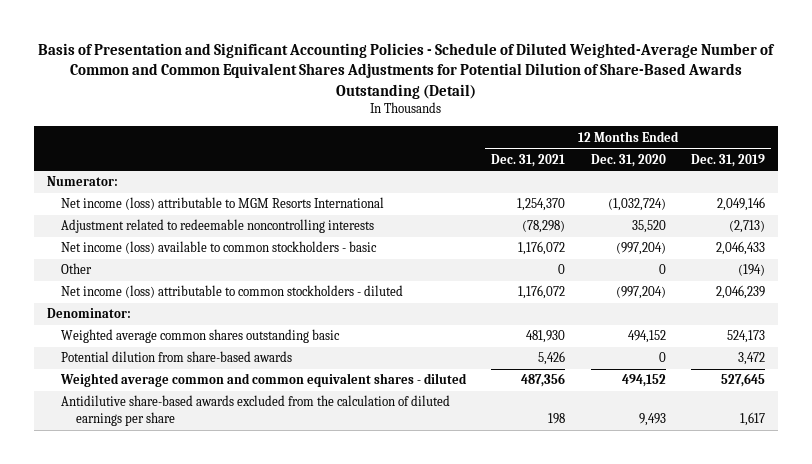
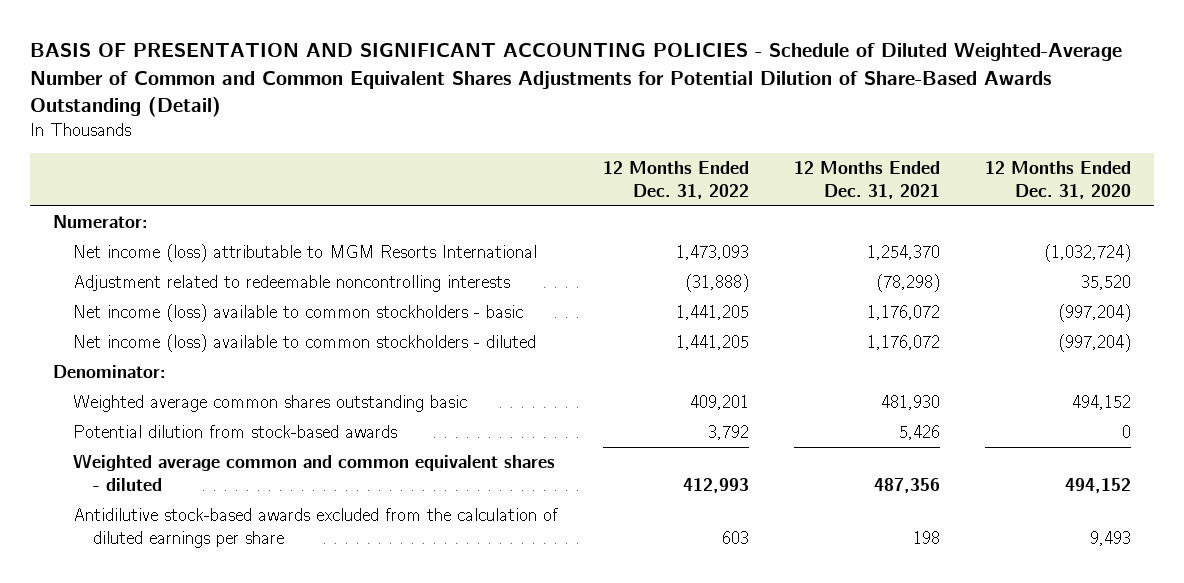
[37,42,775,99] Basis of Presentation and Significant Accounting Policies - Schedule of Diluted Weighted-Average Number of Common and Common Equivalent Shares Adjustments for Potential Dilution of Share-Based Awards Outstanding (Detail) -> [30,43,1123,117] BASIS OF PRESENTATION AND SIGNIFICANT ACCOUNTING POLICIES - Schedule of Diluted Weighted-Average Number of Common and Common Equivalent Shares Adjustments for Potential Dilution of Share-Based Awards Outstanding (Detail)
[690,153,765,167] Dec. 31, 2019 -> none
none -> [602,161,749,199] 12 Months Ended Dec. 31, 2022
[61,263,93,275] Other -> none
[61,285,404,299] Net income (loss) attributable to common stockholders - diluted -> [72,334,536,353] Net income (loss) available to common stockholders - diluted
[61,351,293,363] Potential dilution from share-based awards -> [72,425,397,439] Potential dilution from stock-based awards
[61,395,451,427] Antidilutive share-based awards excluded from the calculation of diluted earnings per share -> [72,508,558,548] Antidilutive stock-based awards excluded from the calculation of diluted earnings per share

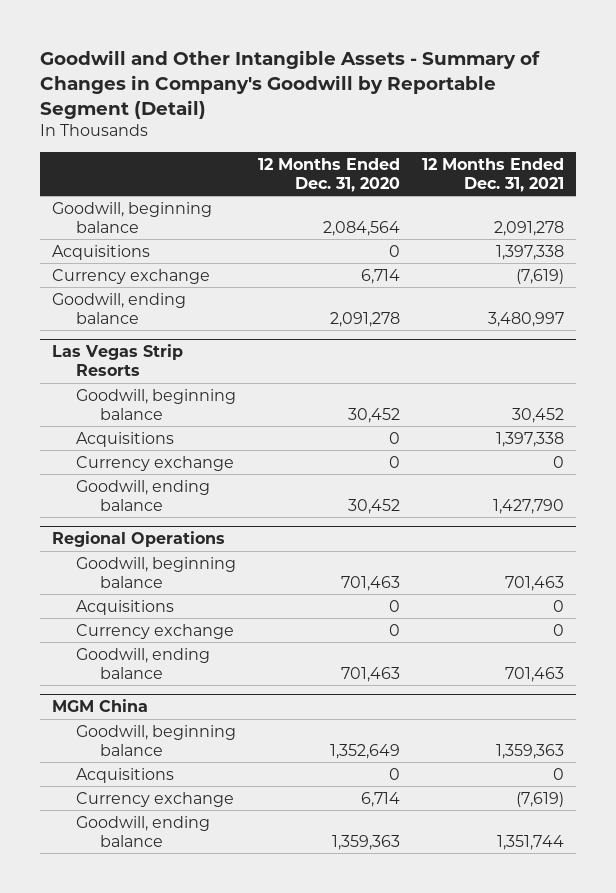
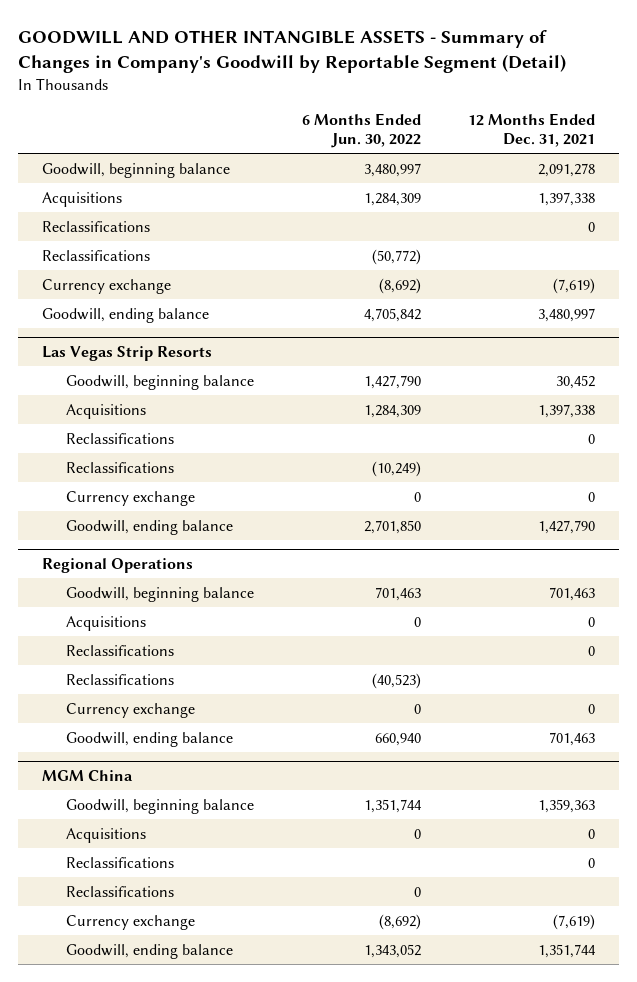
[40,50,541,119] Goodwill and Other Intangible Assets - Summary of Changes in Company's Goodwill by Reportable Segment (Detail) -> [18,30,567,73] GOODWILL AND OTHER INTANGIBLE ASSETS - Summary of Changes in Company's Goodwill by Reportable Segment (Detail)
[258,157,401,192] 12 Months Ended Dec. 31, 2020 -> none
none -> [301,113,421,148] 6 Months Ended Jun. 30, 2022
none -> [42,220,151,232] Reclassifications
none -> [42,249,151,261] Reclassifications
none -> [66,432,175,444] Reclassifications
none -> [66,461,175,473] Reclassifications
none -> [66,644,175,656] Reclassifications
none -> [66,673,175,685] Reclassifications
none -> [66,856,175,868] Reclassifications
none -> [66,885,175,897] Reclassifications

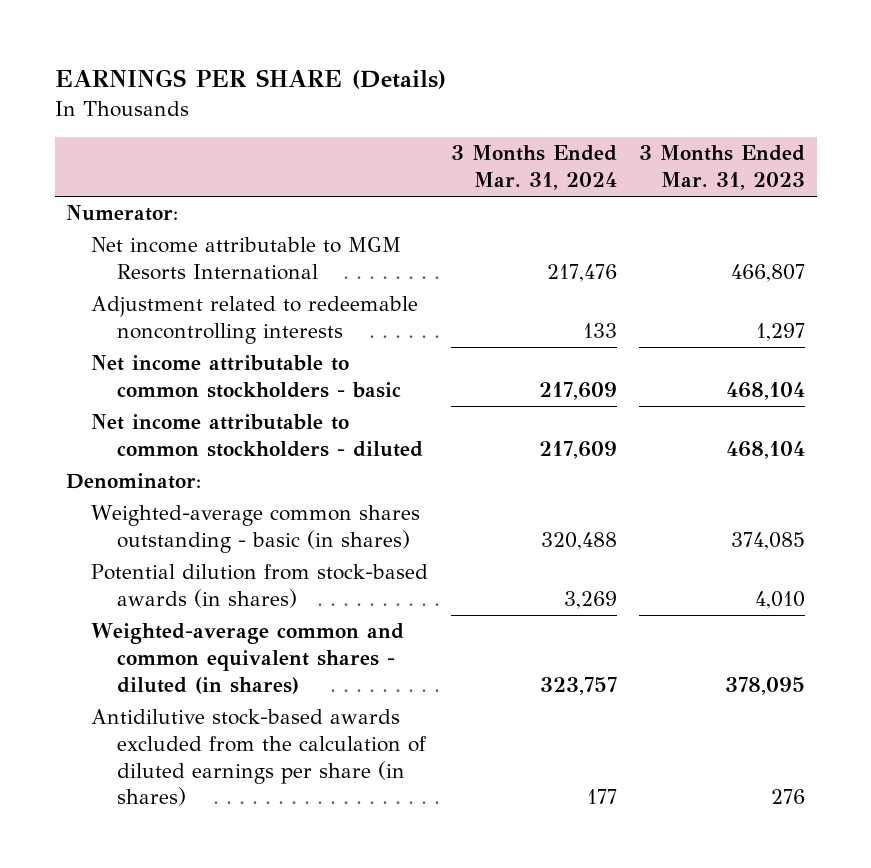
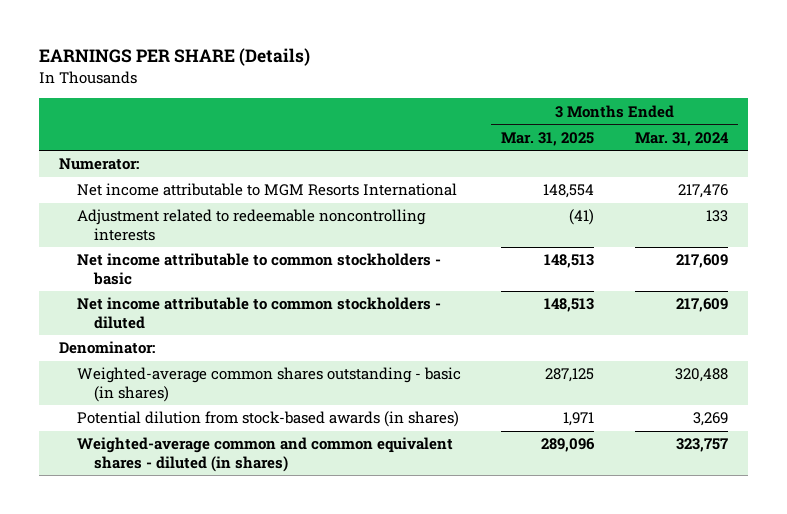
[639,145,806,191] 3 Months Ended Mar. 31, 2023 -> none
none -> [501,131,595,146] Mar. 31, 2025
[91,709,427,807] Antidilutive stock-based awards excluded from the calculation of diluted earnings per share (in shares) -> none

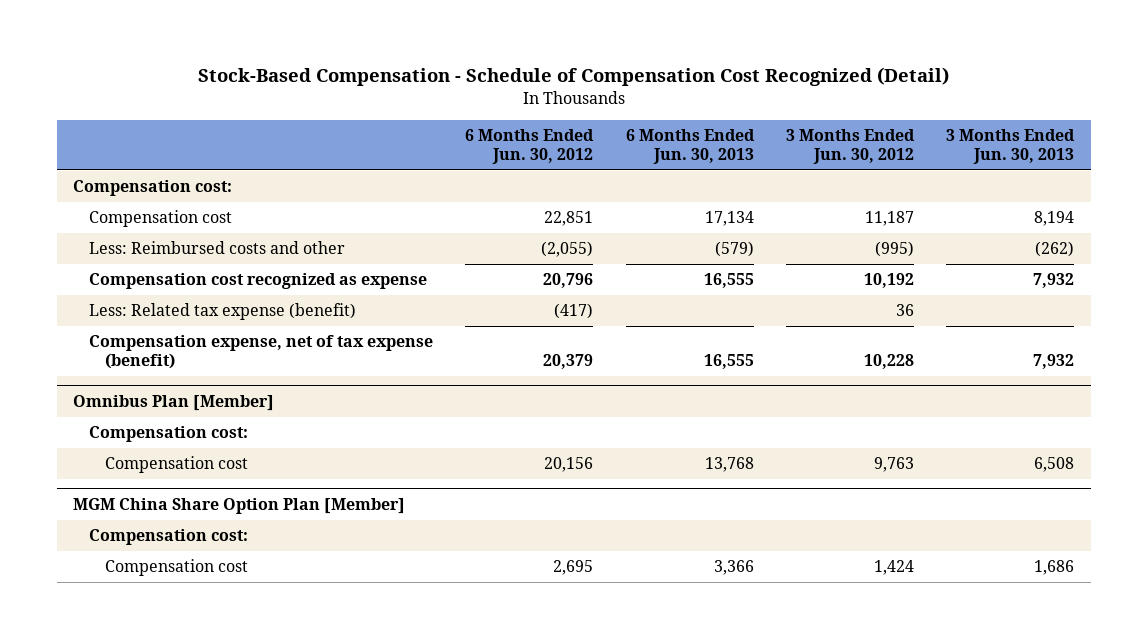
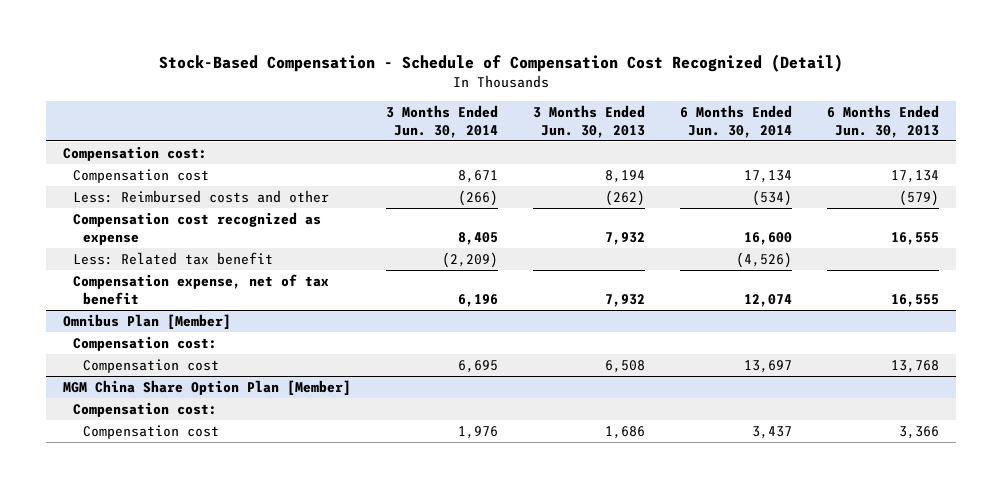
[465,129,595,165] 6 Months Ended Jun. 30, 2012 -> none
[786,129,916,165] 3 Months Ended Jun. 30, 2012 -> none
none -> [386,104,499,138] 3 Months Ended Jun. 30, 2014
none -> [679,104,792,138] 6 Months Ended Jun. 30, 2014
[89,303,357,321] Less: Related tax expense (benefit) -> [73,252,274,266] Less: Related tax benefit
[89,335,434,370] Compensation expense, net of tax expense (benefit) -> [73,274,330,306] Compensation expense, net of tax benefit

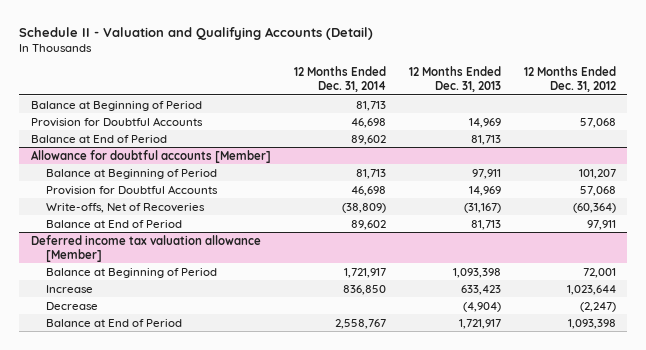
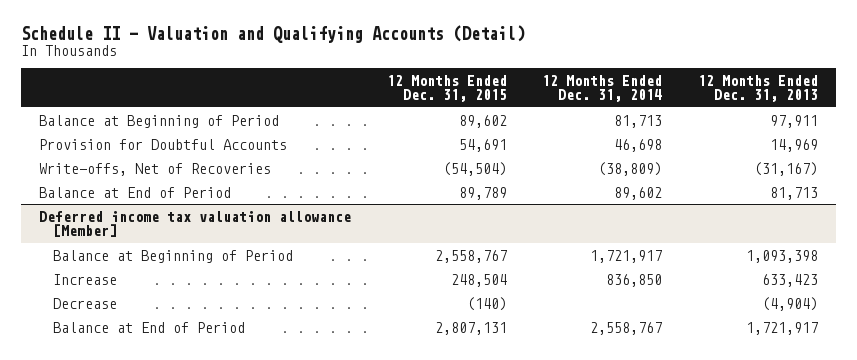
[523,66,616,92] 12 Months Ended Dec. 31, 2012 -> none
none -> [386,74,507,103] 12 Months Ended Dec. 31, 2015
[30,100,202,111] Balance at Beginning of Period -> none
[30,116,203,127] Provision for Doubtful Accounts -> none
[30,134,167,143] Balance at End of Period -> none
[30,149,271,163] Allowance for doubtful accounts [Member] -> none

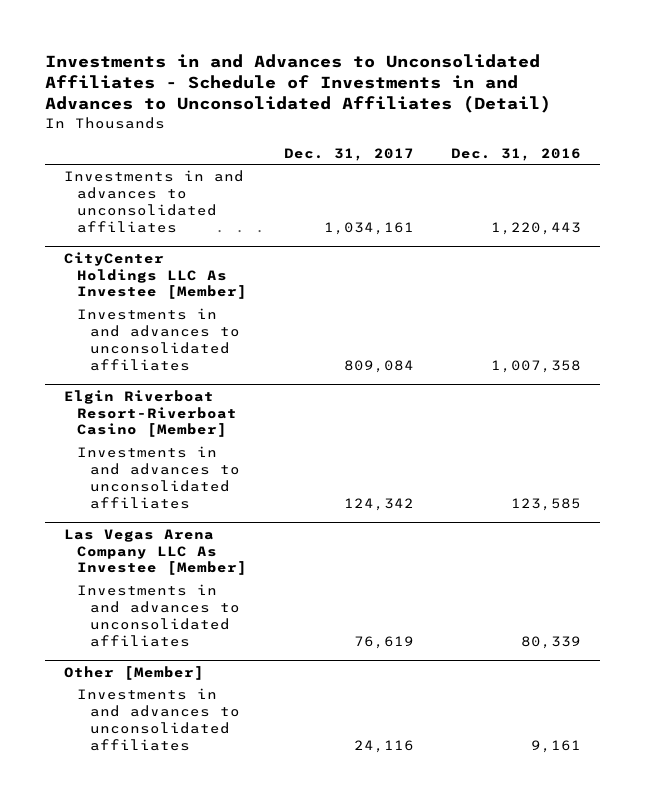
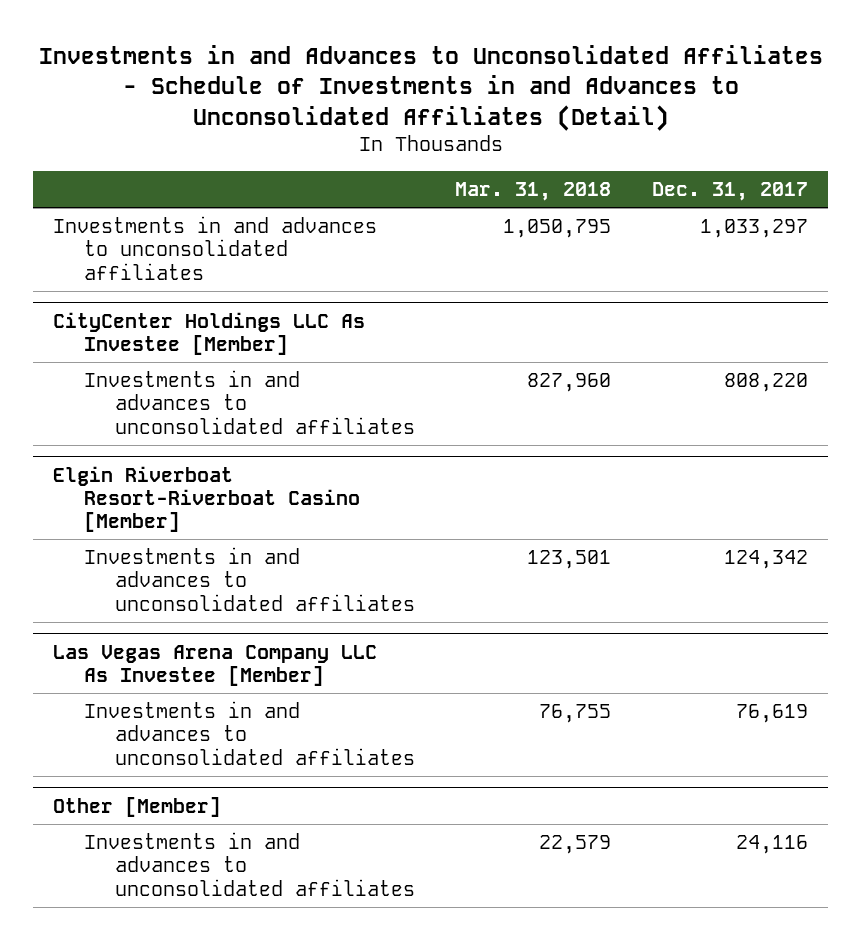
[451,147,582,161] Dec. 31, 2016 -> none
none -> [455,182,612,202] Mar. 31, 2018
[323,221,414,235] 1,034,161 -> [700,219,809,239] 1,033,297
[343,359,414,373] 809,084 -> [724,373,809,393] 808,220

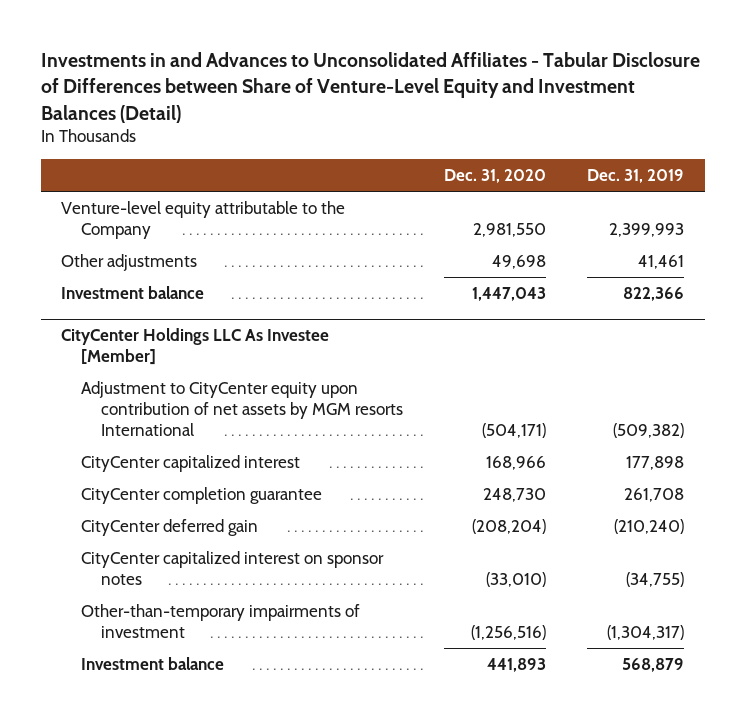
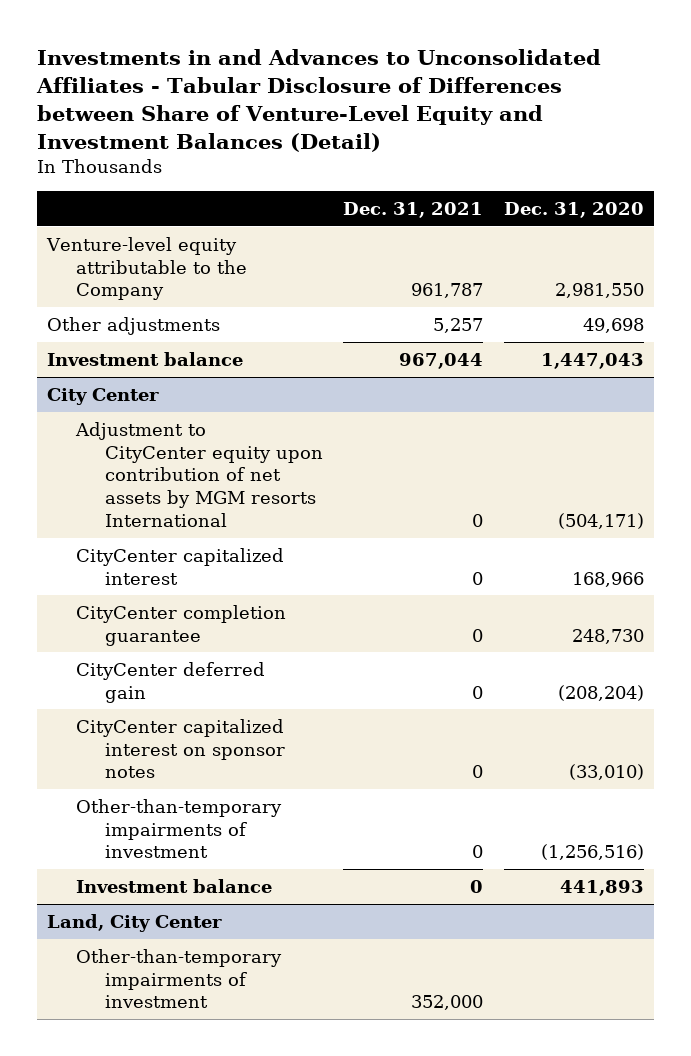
[587,169,685,184] Dec. 31, 2019 -> none
none -> [343,202,484,219] Dec. 31, 2021
[61,328,330,366] CityCenter Holdings LLC As Investee [Member] -> [47,387,160,405] City Center
none -> [47,913,223,932] Land, City Center
none -> [76,948,283,1009] Other-than-temporary impairments of investment

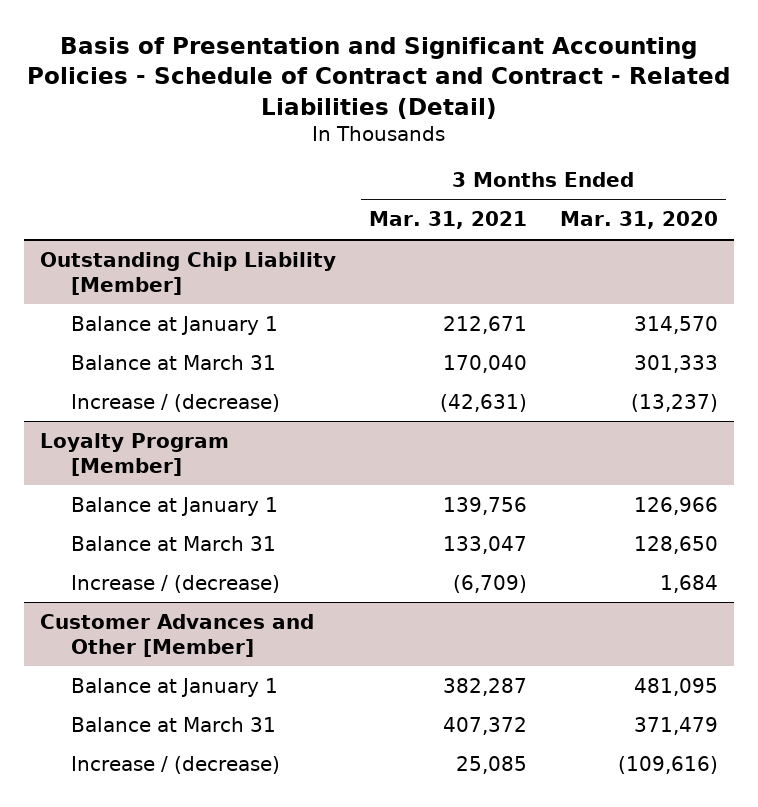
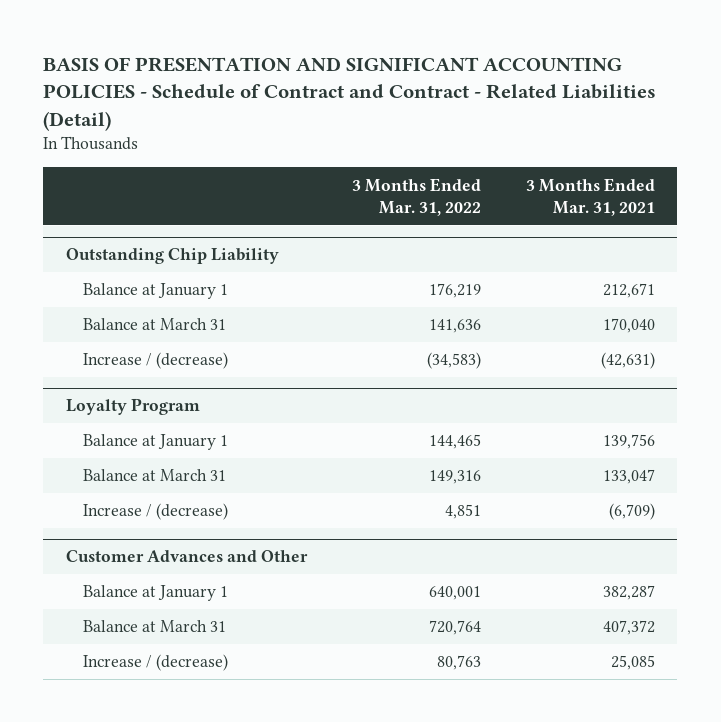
[26,36,730,119] Basis of Presentation and Significant Accounting Policies - Schedule of Contract and Contract - Related Liabilities (Detail) -> [43,56,657,131] BASIS OF PRESENTATION AND SIGNIFICANT ACCOUNTING POLICIES - Schedule of Contract and Contract - Related Liabilities (Detail)
[559,211,718,230] Mar. 31, 2020 -> none
none -> [351,177,481,216] 3 Months Ended Mar. 31, 2022
[40,251,337,295] Outstanding Chip Liability [Member] -> [65,248,279,265] Outstanding Chip Liability
[40,432,230,476] Loyalty Program [Member] -> [65,398,200,416] Loyalty Program
[40,613,315,657] Customer Advances and Other [Member] -> [65,550,308,563] Customer Advances and Other

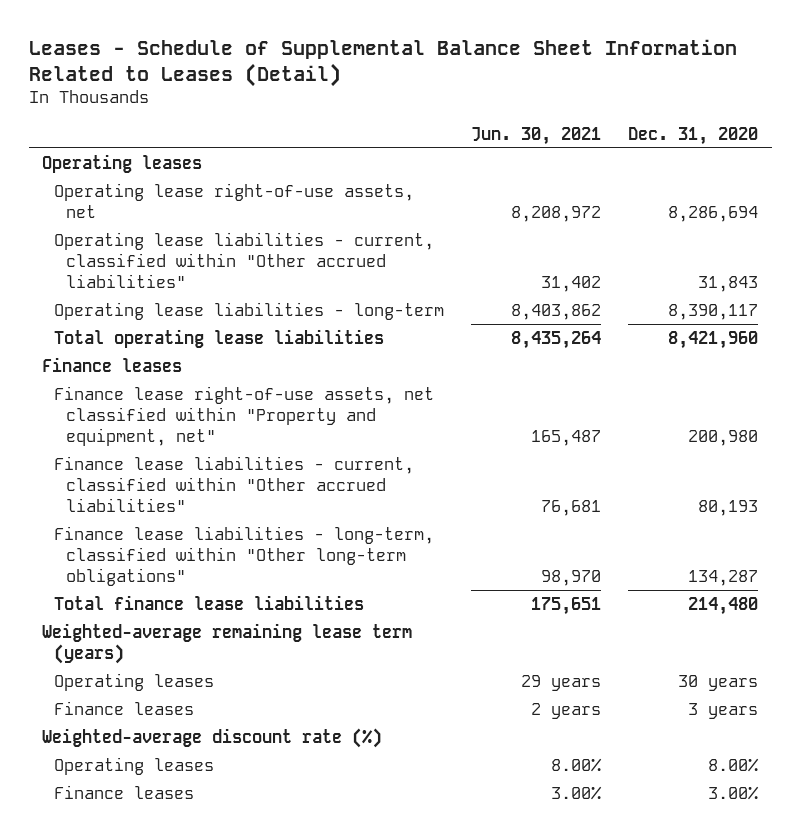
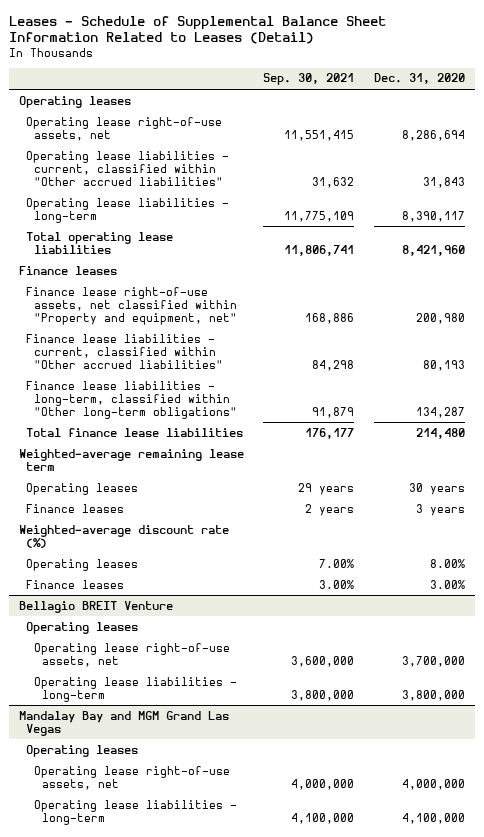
[471,126,602,145] Jun. 30, 2021 -> none
none -> [263,73,355,86] Sep. 30, 2021
[42,622,413,664] Weighted-average remaining lease term (years) -> [18,448,244,471] Weighted-average remaining lease term
none -> [18,600,173,613] Bellagio BREIT Venture
none -> [26,621,139,634] Operating leases
none -> [33,642,230,667] Operating lease right-of-use assets, net
none -> [33,676,237,702] Operating lease liabilities - long-term
none -> [18,710,229,736] Mandalay Bay and MGM Grand Las Vegas
none -> [26,744,139,757] Operating leases
none -> [33,765,230,790] Operating lease right-of-use assets, net
none -> [33,799,237,825] Operating lease liabilities - long-term

